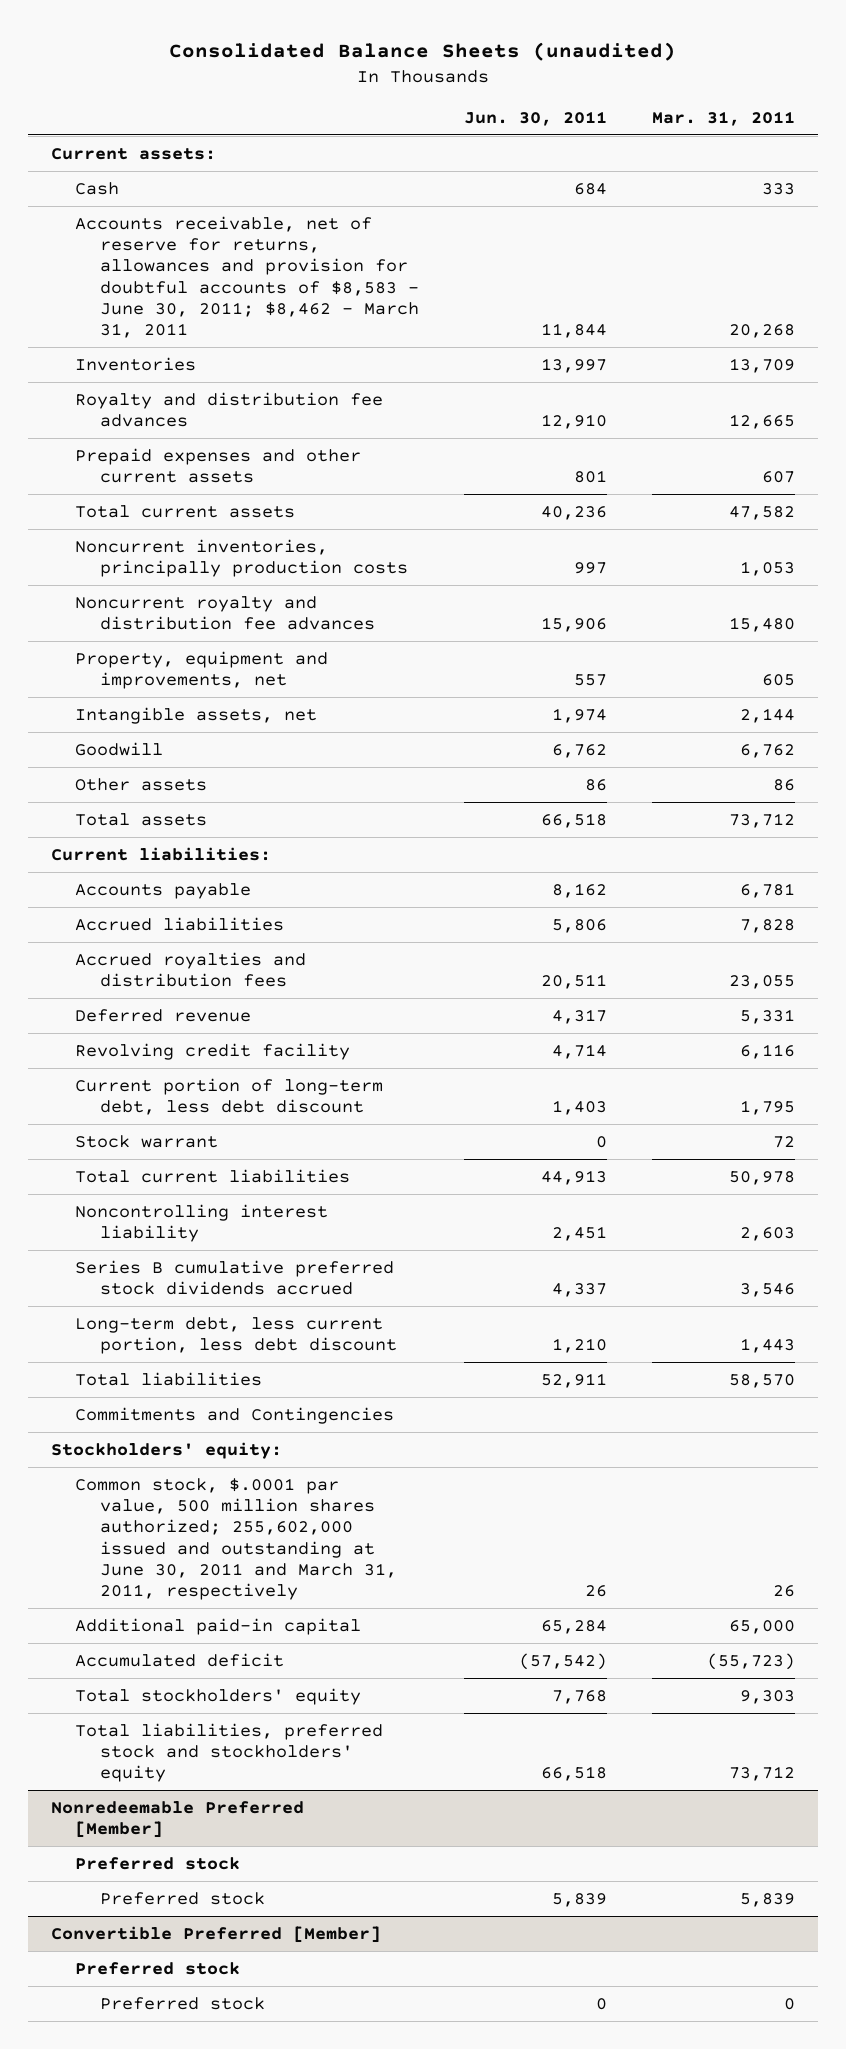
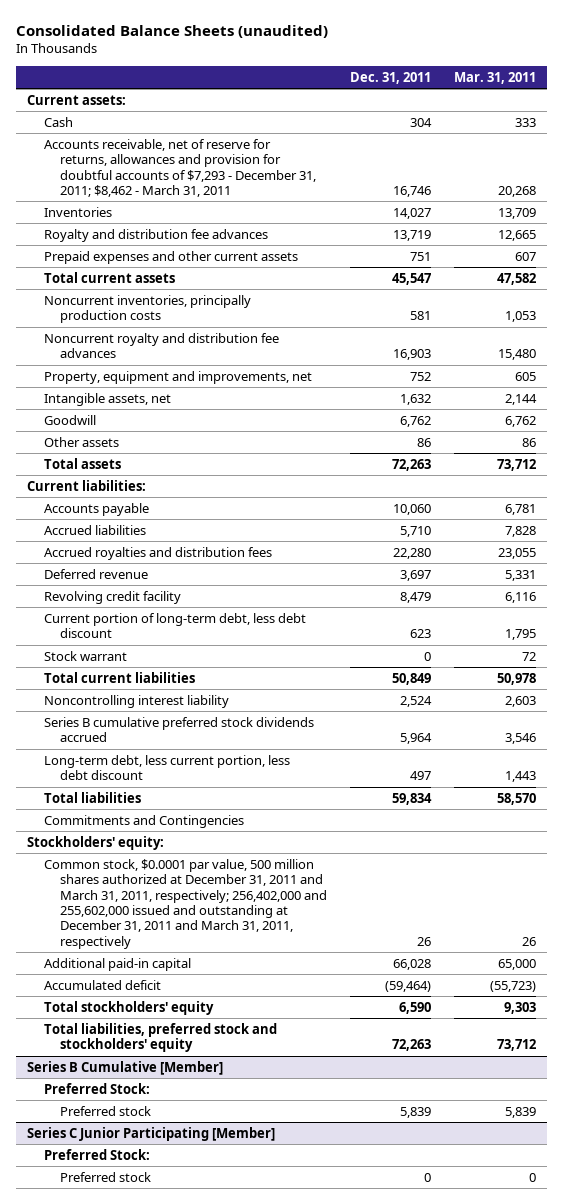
[464,110,608,126] Jun. 30, 2011 -> none
none -> [349,71,431,84] Dec. 31, 2011
[75,215,419,339] Accounts receivable, net of reserve for returns, allowances and provision for doubtful accounts of $8,583 - June 30, 2011; $8,462 - March 31, 2011 -> [43,138,316,197] Accounts receivable, net of reserve for returns, allowances and provision for doubtful accounts of $7,293 - December 31, 2011; $8,462 - March 31, 2011
[75,1477,397,1601] Common stock, $.0001 par value, 500 million shares authorized; 255,602,000 issued and outstanding at June 30, 2011 and March 31, 2011, respectively -> [43,858,327,949] Common stock, $0.0001 par value, 500 million shares authorized at December 31, 2011 and March 31, 2011, respectively; 256,402,000 and 255,602,000 issued and outstanding at December 31, 2011 and March 31, 2011, respectively
[50,1800,304,1839] Nonredeemable Preferred [Member] -> none
none -> [27,1060,224,1075] Series B Cumulative [Member]
[75,1856,241,1870] Preferred stock -> [43,1082,150,1094] Preferred Stock:
[50,1925,381,1943] Convertible Preferred [Member] -> none
none -> [27,1126,276,1141] Series C Junior Participating [Member]
[75,1961,241,1975] Preferred stock -> [43,1148,150,1160] Preferred Stock:

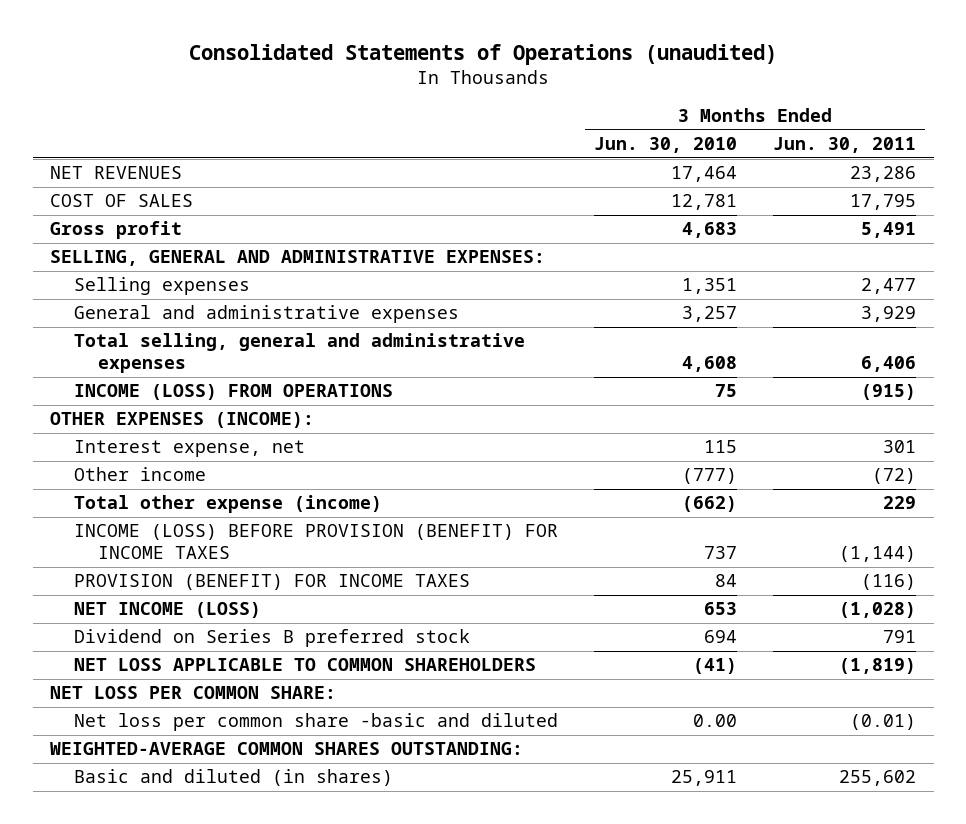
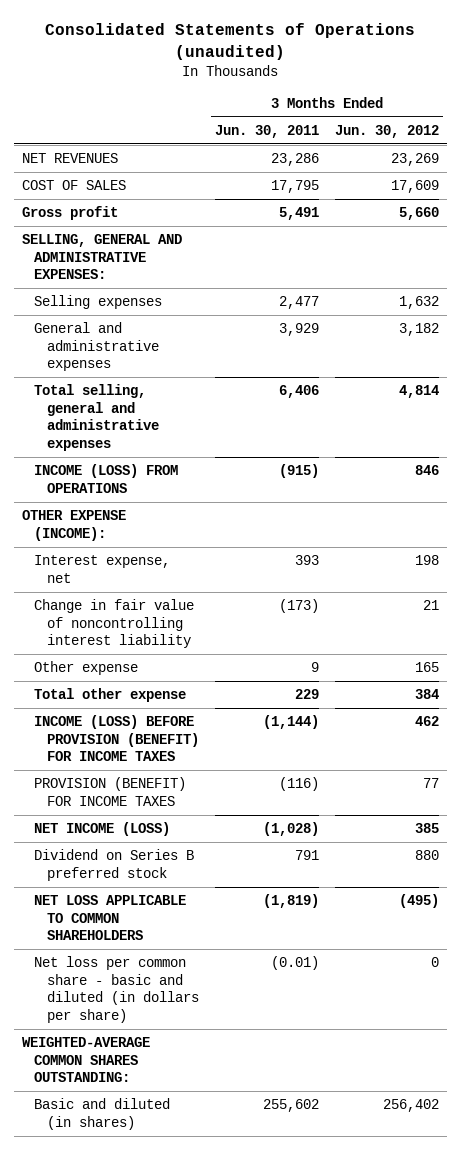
[594,137,738,154] Jun. 30, 2010 -> none
none -> [334,124,439,138] Jun. 30, 2012
[50,412,315,429] OTHER EXPENSES (INCOME): -> [21,510,126,541] OTHER EXPENSE (INCOME):
[882,440,916,454] 301 -> [294,555,319,566] 393
none -> [34,599,195,649] Change in fair value of noncontrolling interest liability
[74,467,207,482] Other income -> [34,661,139,676] Other expense
[871,468,916,485] (72) -> [310,662,319,673] 9
[74,495,383,514] Total other expense (income) -> [34,688,187,703] Total other expense
[50,686,337,700] NET LOSS PER COMMON SHARE: -> none
[74,713,559,732] Net loss per common share -basic and diluted -> [34,956,199,1023] Net loss per common share - basic and diluted (in dollars per share)

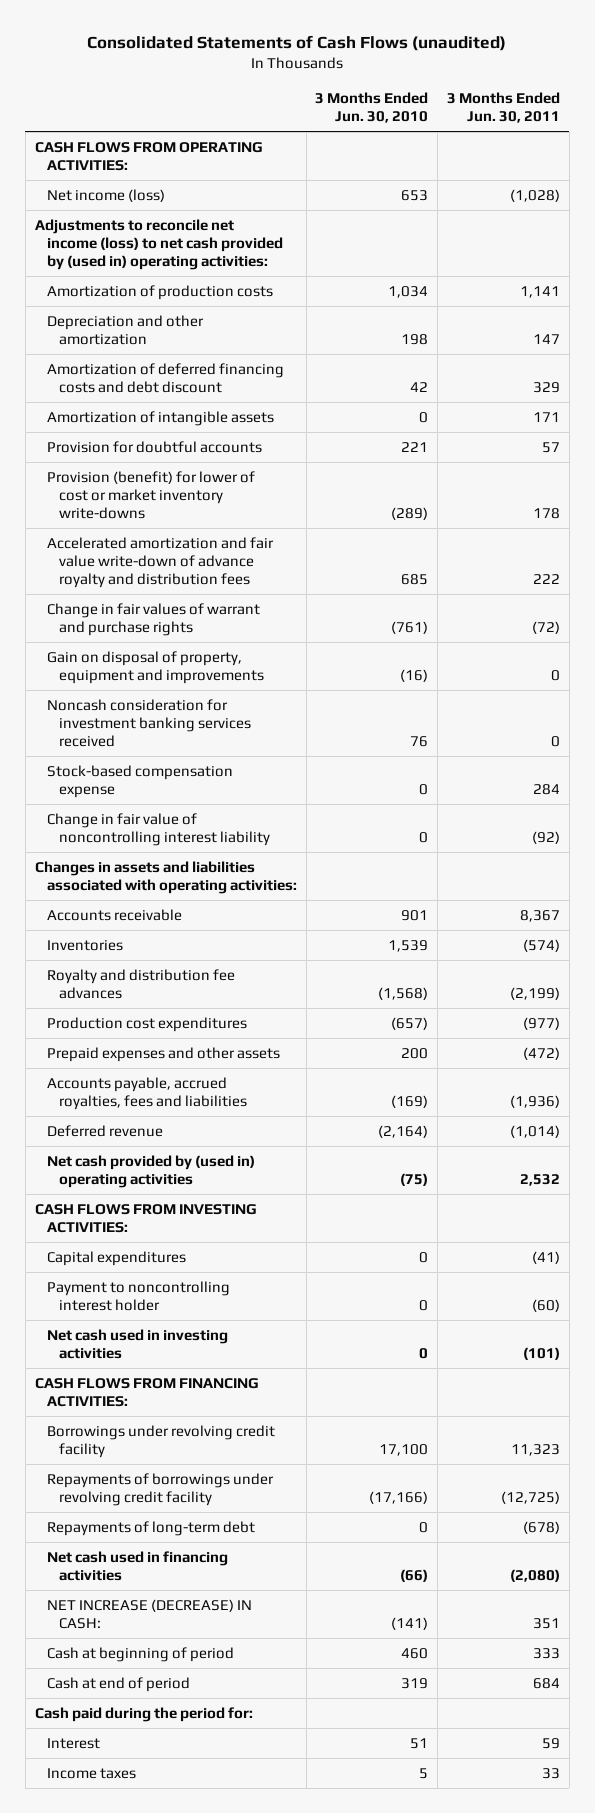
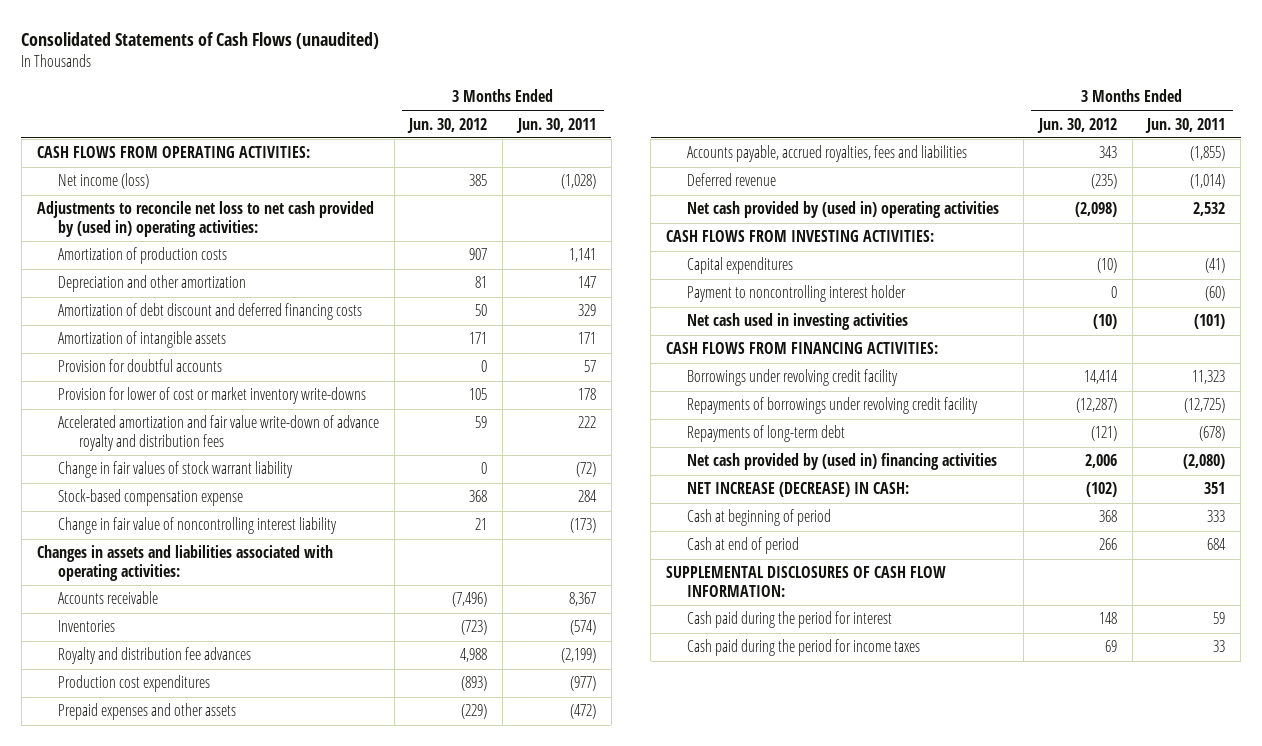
[315,91,429,123] 3 Months Ended Jun. 30, 2010 -> none
none -> [407,117,488,133] Jun. 30, 2012
[34,218,283,271] Adjustments to reconcile net income (loss) to net cash provided by (used in) operating activities: -> [36,201,374,238] Adjustments to reconcile net loss to net cash provided by (used in) operating activities:
[46,362,284,393] Amortization of deferred financing costs and debt discount -> [57,303,362,321] Amortization of debt discount and deferred financing costs
[46,470,255,520] Provision (benefit) for lower of cost or market inventory write-downs -> [57,387,366,405] Provision for lower of cost or market inventory write-downs
[46,650,264,684] Gain on disposal of property, equipment and improvements -> none
[46,698,251,748] Noncash consideration for investment banking services received -> none
[46,602,260,636] Change in fair values of warrant and purchase rights -> [57,461,293,479] Change in fair values of stock warrant liability
[531,830,560,844] (92) -> [570,518,597,534] (173)
[509,1094,560,1108] (1,936) -> [1190,146,1226,162] (1,855)
[46,1550,228,1581] Net cash used in financing activities -> [687,453,998,471] Net cash provided by (used in) financing activities
[34,1706,253,1722] Cash paid during the period for: -> none
none -> [666,566,947,598] SUPPLEMENTAL DISCLOSURES OF CASH FLOW INFORMATION:
[46,1737,100,1749] Interest -> [687,611,893,629] Cash paid during the period for interest
[46,1767,136,1779] Income taxes -> [687,639,921,657] Cash paid during the period for income taxes

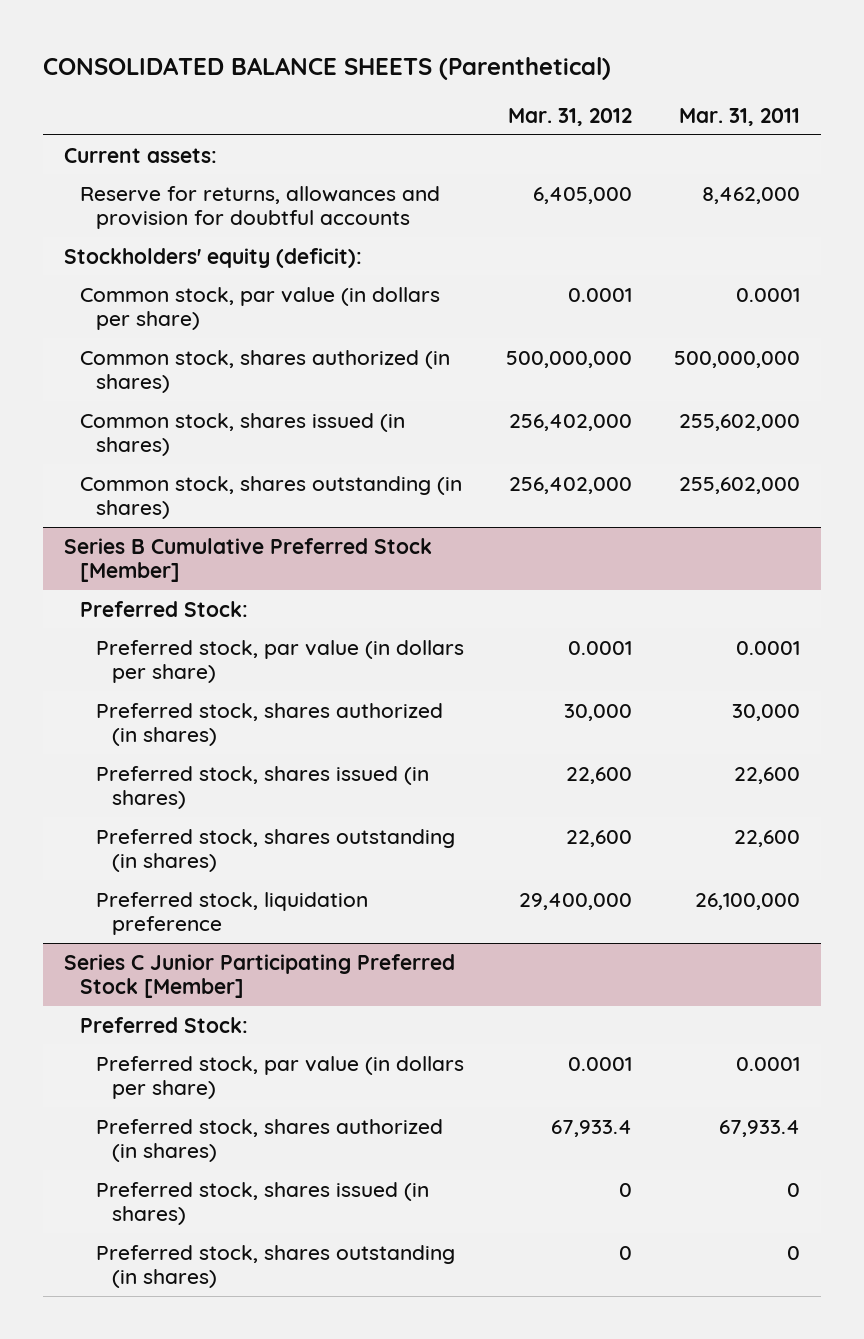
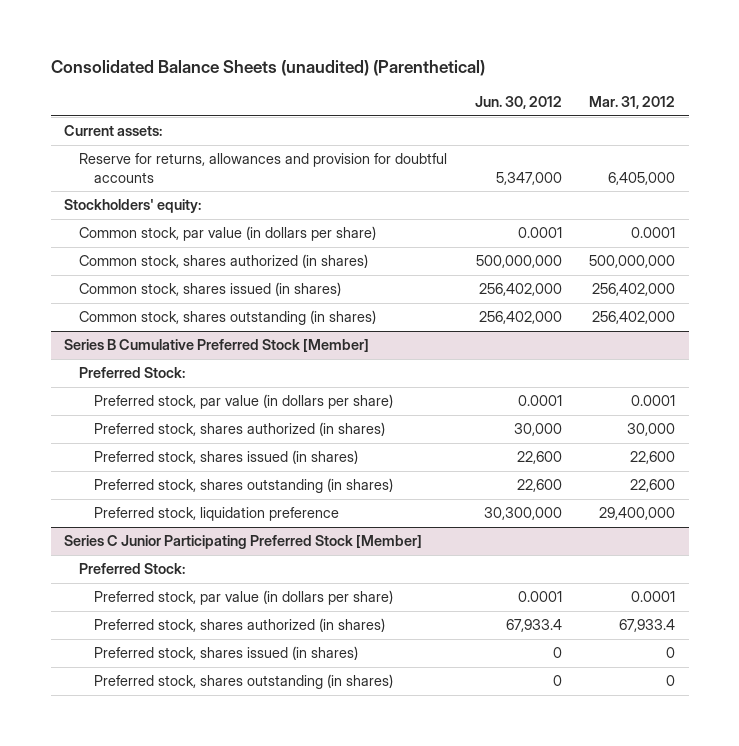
[42,57,611,81] CONSOLIDATED BALANCE SHEETS (Parenthetical) -> [50,60,485,77] Consolidated Balance Sheets (unaudited) (Parenthetical)
[678,108,800,127] Mar. 31, 2011 -> none
none -> [474,96,562,110] Jun. 30, 2012
[63,247,362,268] Stockholders' equity (deficit): -> [64,199,202,214] Stockholders' equity:

